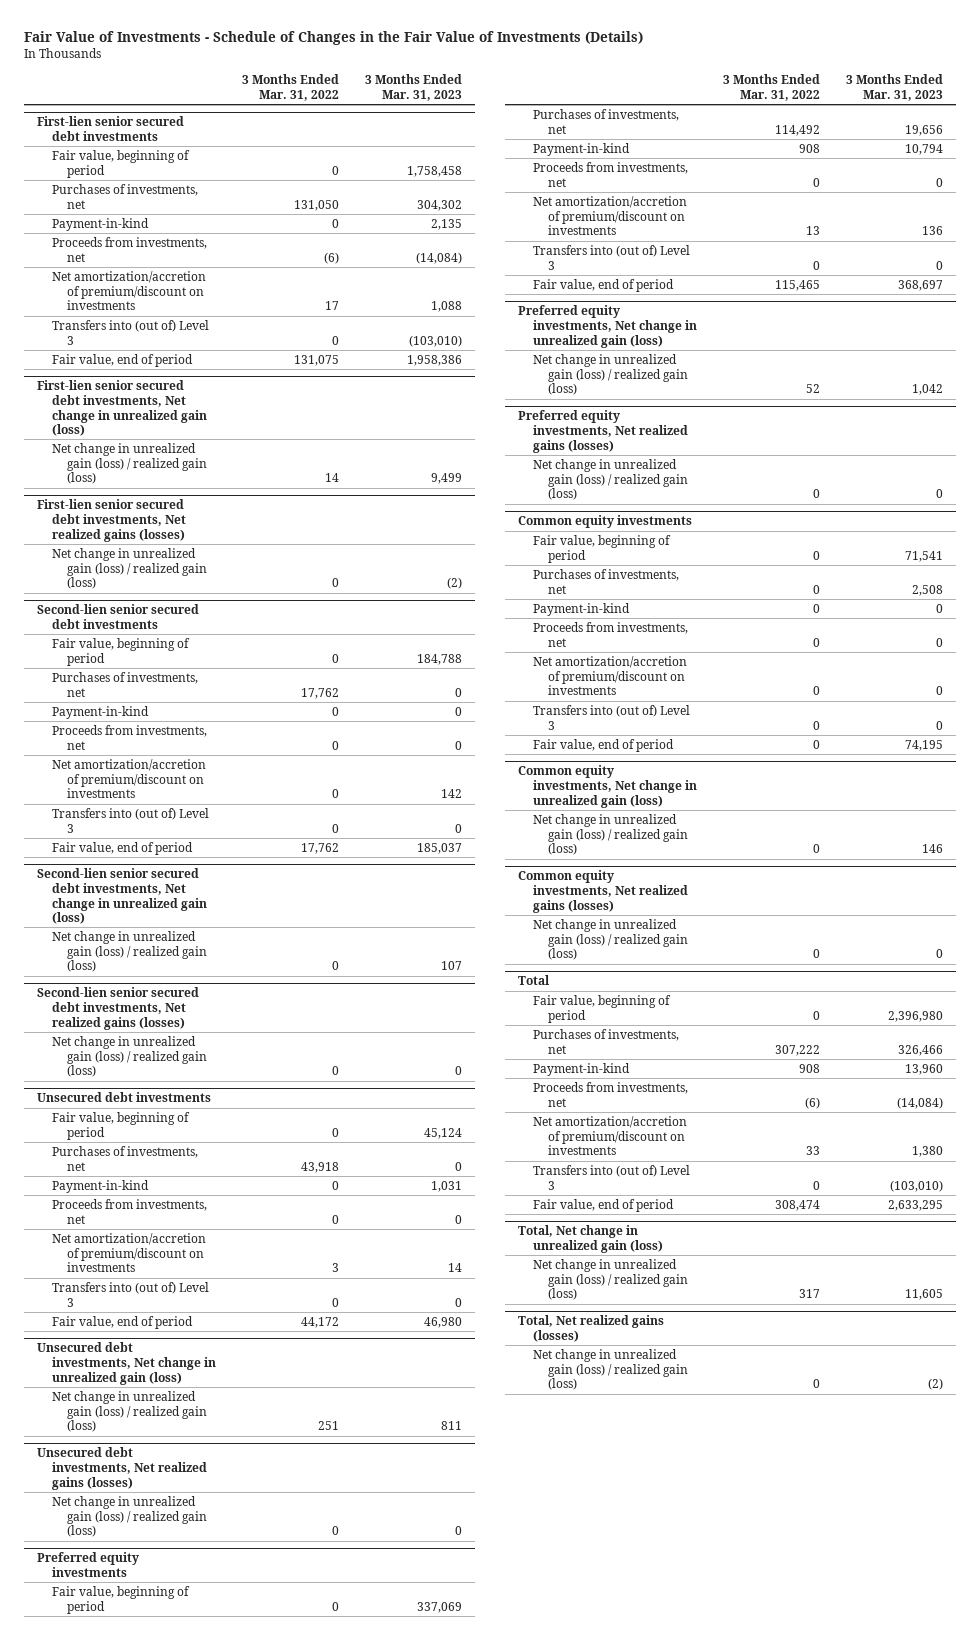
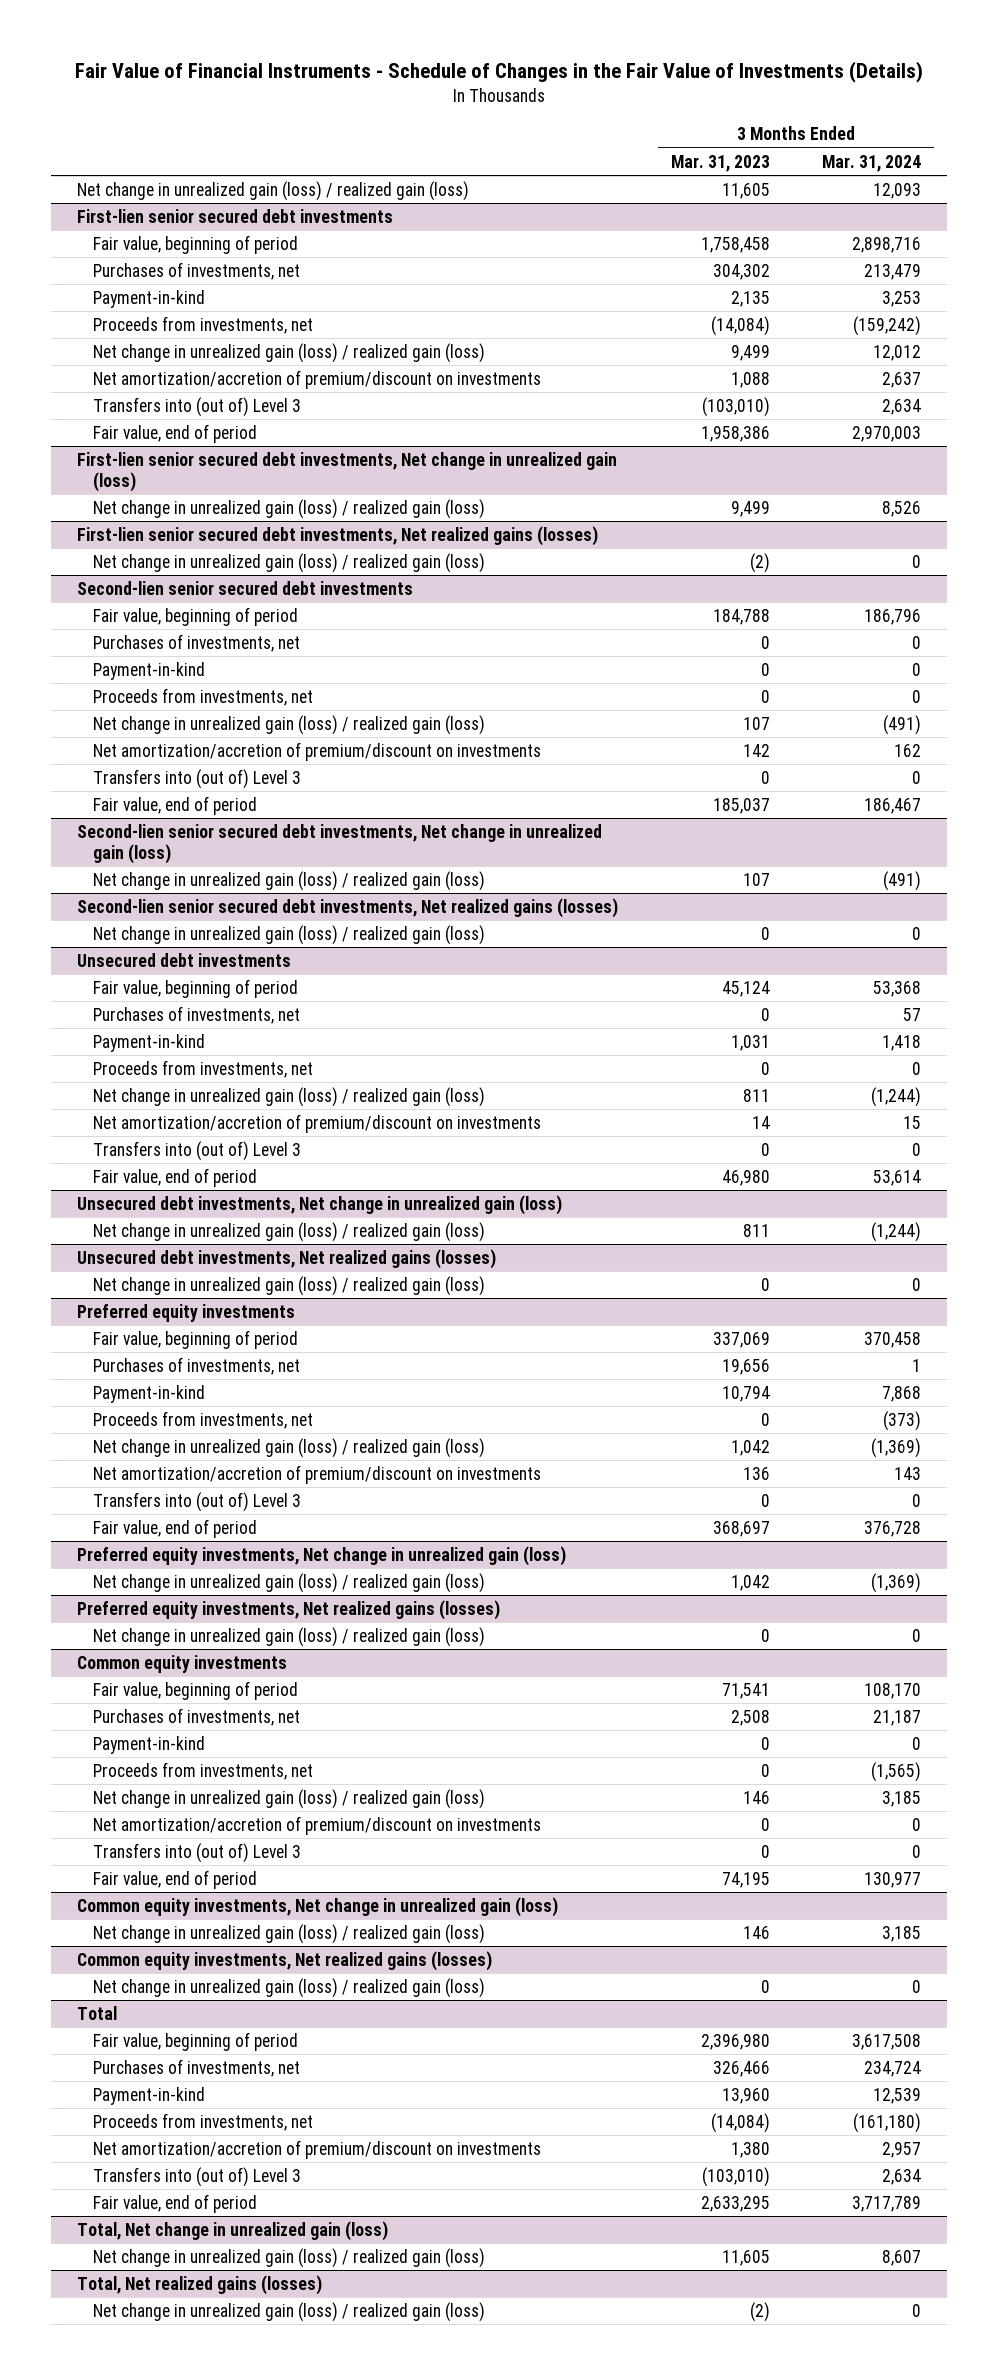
[23,31,643,46] Fair Value of Investments - Schedule of Changes in the Fair Value of Investments (Details) -> [75,61,924,84] Fair Value of Financial Instruments - Schedule of Changes in the Fair Value of Investments (Details)
[241,74,339,101] 3 Months Ended Mar. 31, 2022 -> none
none -> [822,154,922,172] Mar. 31, 2024
none -> [77,181,470,202] Net change in unrealized gain (loss) / realized gain (loss)
none -> [93,343,486,364] Net change in unrealized gain (loss) / realized gain (loss)
none -> [93,715,486,736] Net change in unrealized gain (loss) / realized gain (loss)
none -> [93,1087,486,1108] Net change in unrealized gain (loss) / realized gain (loss)
none -> [93,1438,486,1459] Net change in unrealized gain (loss) / realized gain (loss)
none -> [93,1789,486,1810] Net change in unrealized gain (loss) / realized gain (loss)

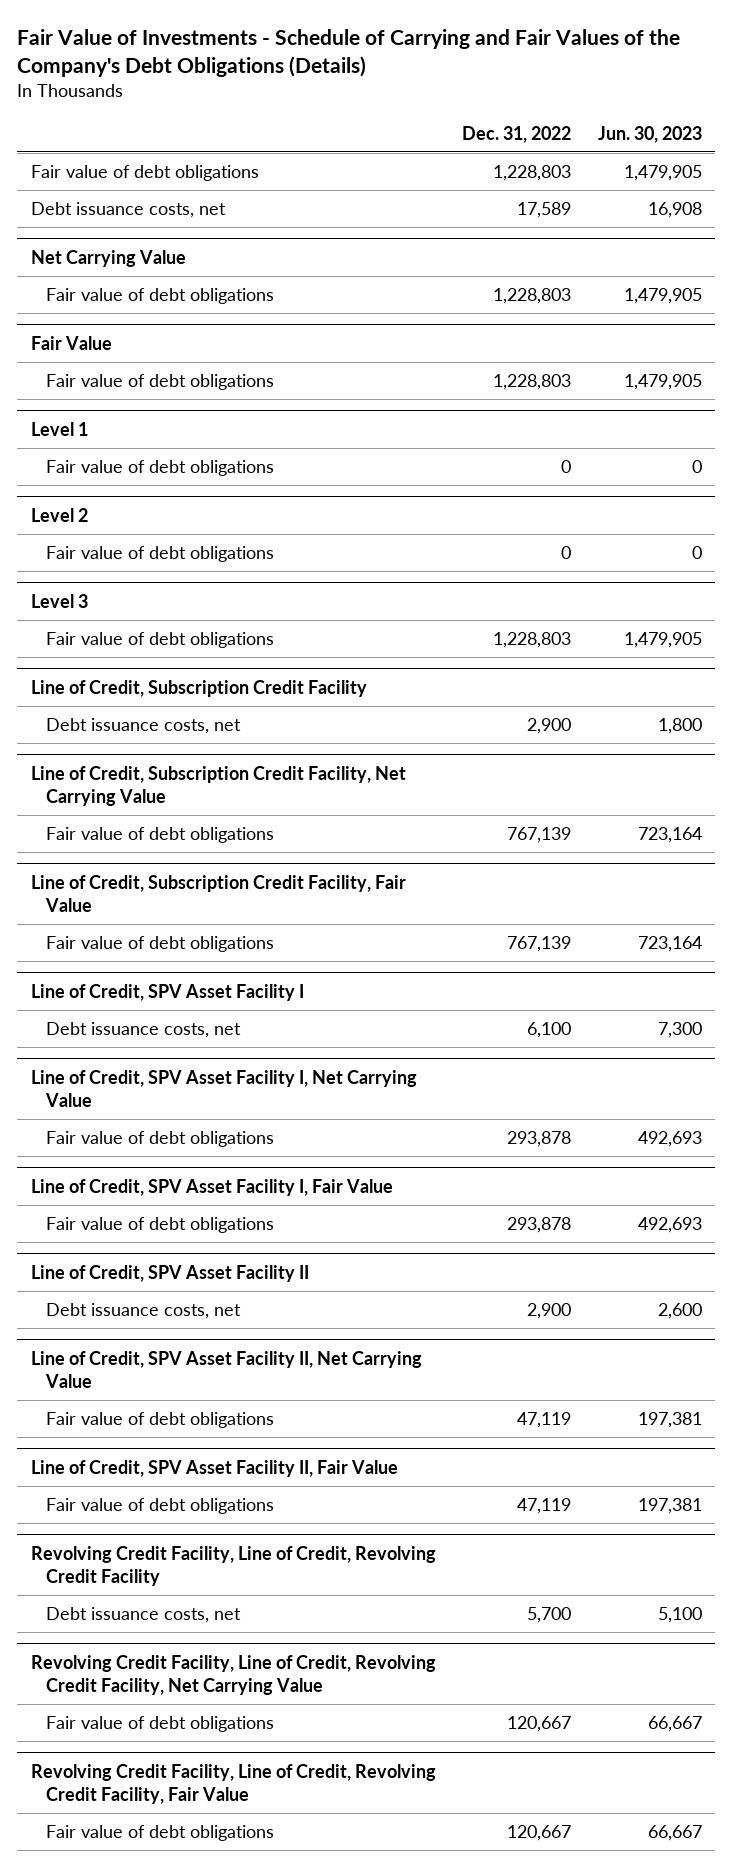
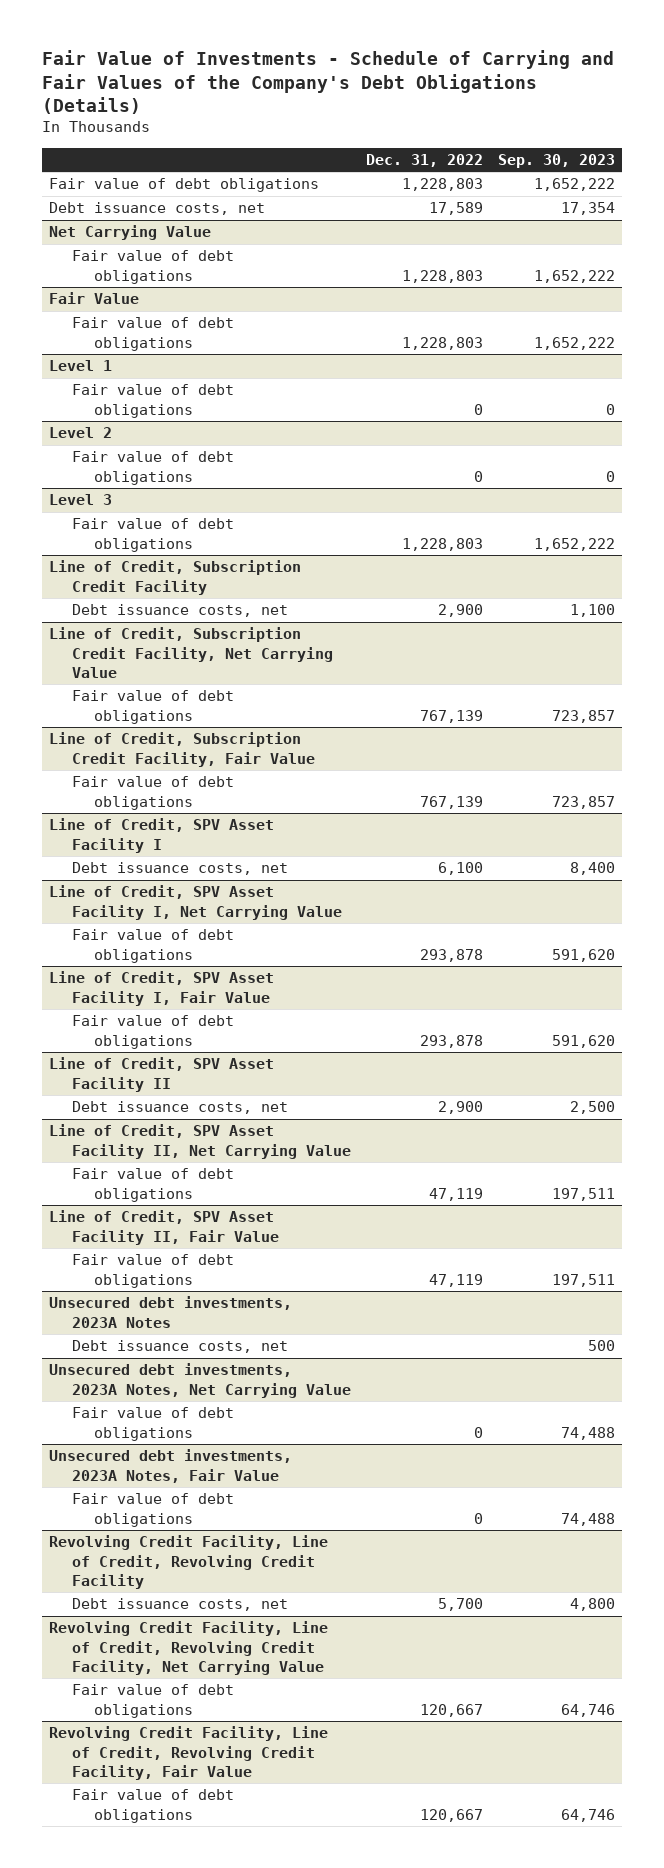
[598,125,703,143] Jun. 30, 2023 -> none
none -> [497,154,615,169] Sep. 30, 2023
none -> [49,1296,293,1328] Unsecured debt investments, 2023A Notes
none -> [71,1340,288,1354] Debt issuance costs, net
none -> [49,1363,351,1398] Unsecured debt investments, 2023A Notes, Net Carrying Value
none -> [71,1407,234,1441] Fair value of debt obligations
none -> [49,1449,293,1483] Unsecured debt investments, 2023A Notes, Fair Value
none -> [71,1493,234,1527] Fair value of debt obligations

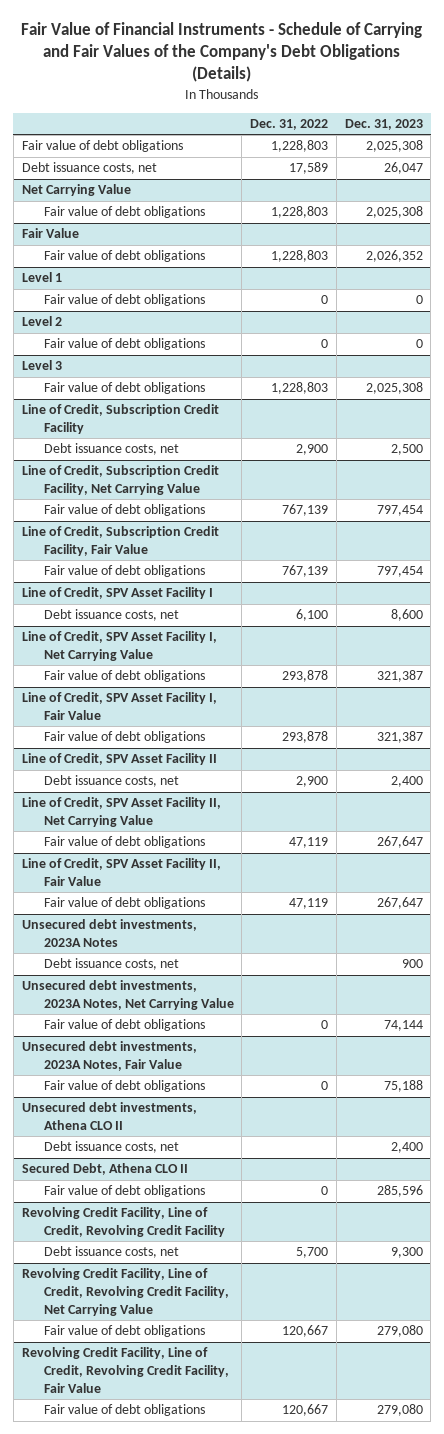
[41,50,614,115] Fair Value of Investments - Schedule of Carrying and Fair Values of the Company's Debt Obligations (Details) -> [21,22,423,83] Fair Value of Financial Instruments - Schedule of Carrying and Fair Values of the Company's Debt Obligations (Details)
[497,154,615,169] Sep. 30, 2023 -> none
none -> [344,119,423,131] Dec. 31, 2023
none -> [21,1102,197,1131] Unsecured debt investments, Athena CLO II
none -> [43,1141,179,1154] Debt issuance costs, net
none -> [21,1163,188,1176] Secured Debt, Athena CLO II
none -> [43,1185,205,1198] Fair value of debt obligations

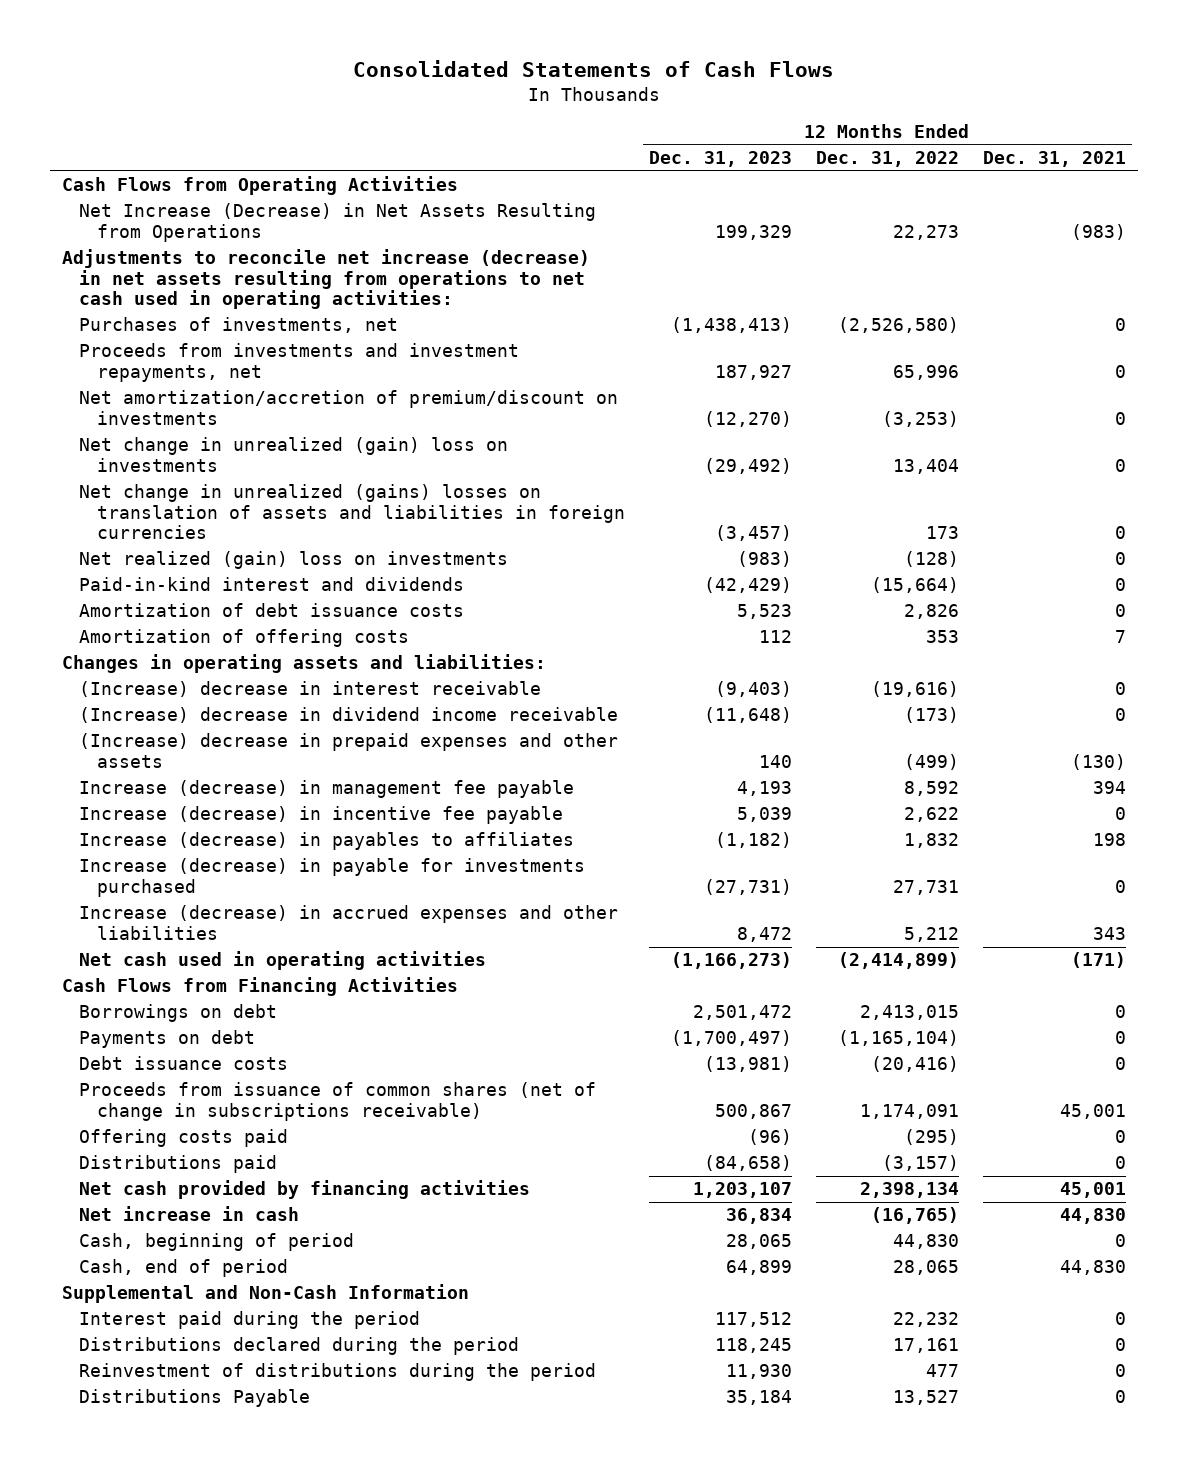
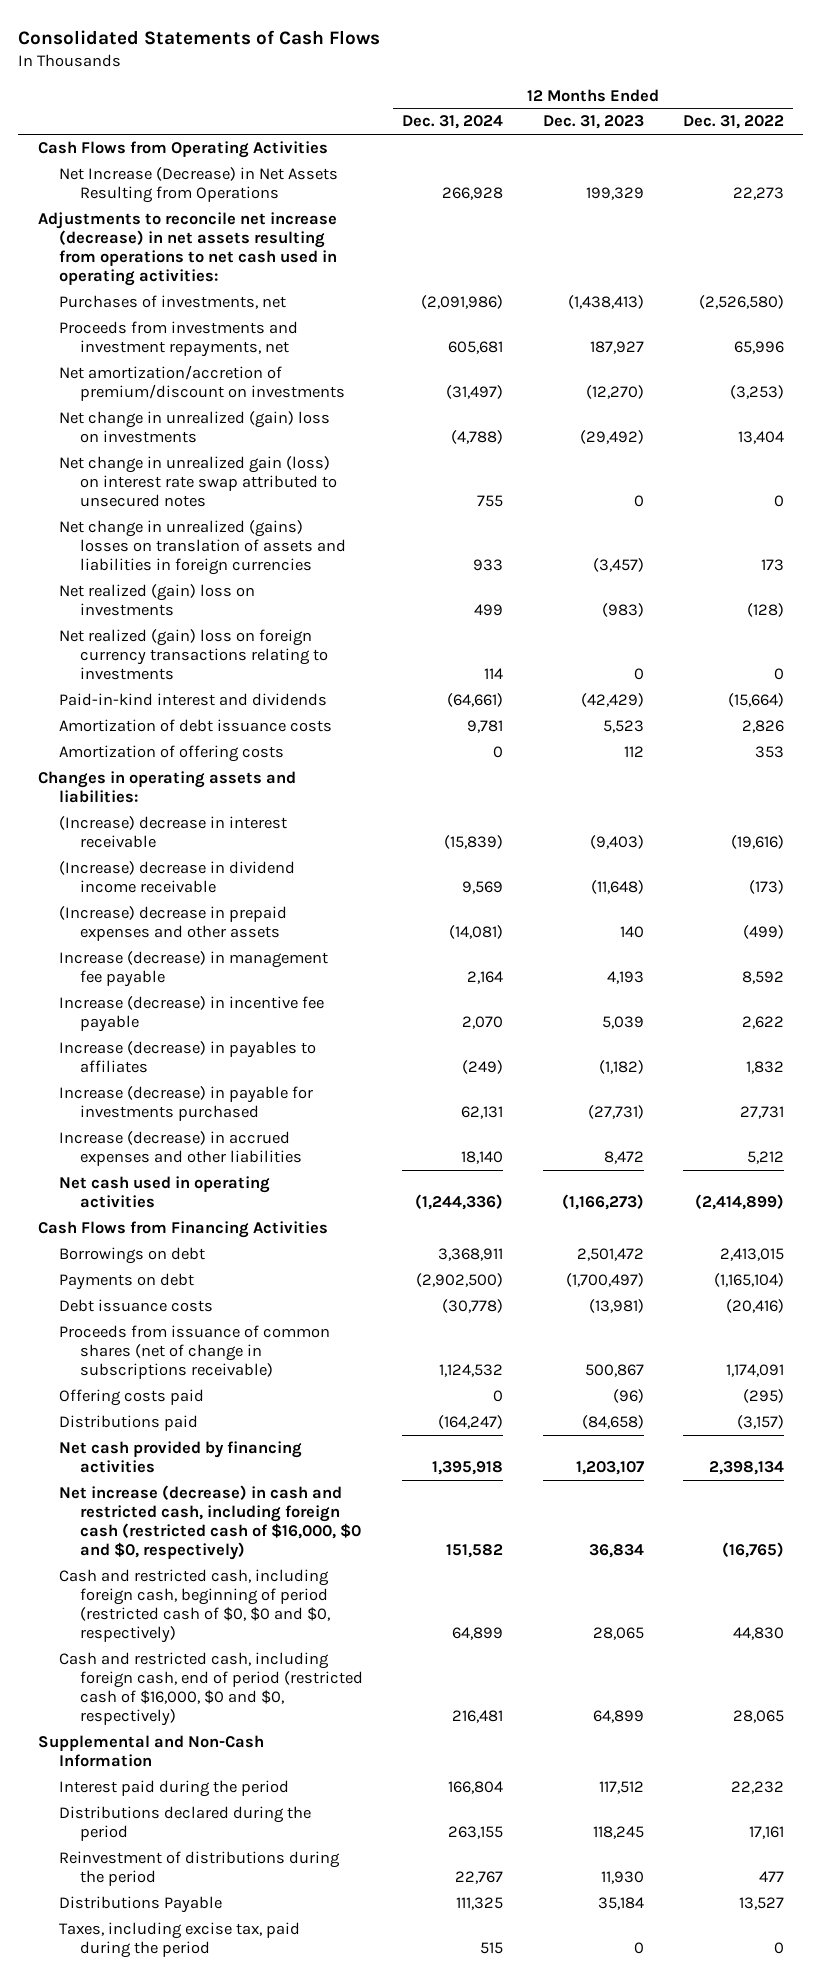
[982,151,1126,168] Dec. 31, 2021 -> none
none -> [402,115,504,130] Dec. 31, 2024
none -> [59,456,338,508] Net change in unrealized gain (loss) on interest rate swap attributed to unsecured notes
none -> [59,629,329,681] Net realized (gain) loss on foreign currency transactions relating to investments
[79,1206,300,1222] Net increase in cash -> [59,1485,362,1561] Net increase (decrease) in cash and restricted cash, including foreign cash (restricted cash of $16,000, $0 and $0, respectively)
[79,1233,355,1252] Cash, beginning of period -> [59,1569,331,1644] Cash and restricted cash, including foreign cash, beginning of period (restricted cash of $0, $0 and $0, respectively)
[79,1259,289,1278] Cash, end of period -> [59,1652,364,1727] Cash and restricted cash, including foreign cash, end of period (restricted cash of $16,000, $0 and $0, respectively)
none -> [59,1922,301,1959] Taxes, including excise tax, paid during the period

